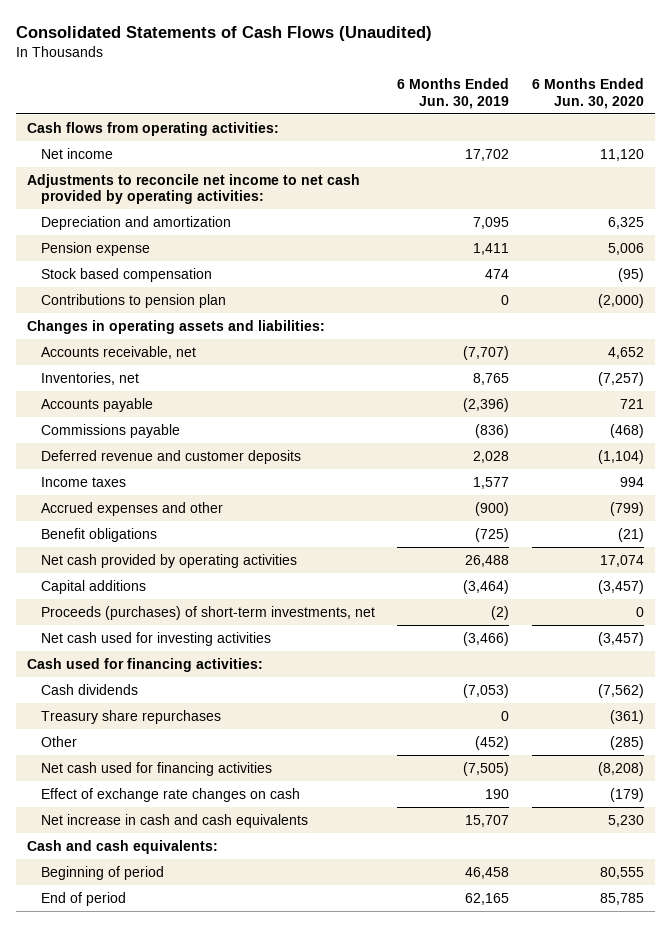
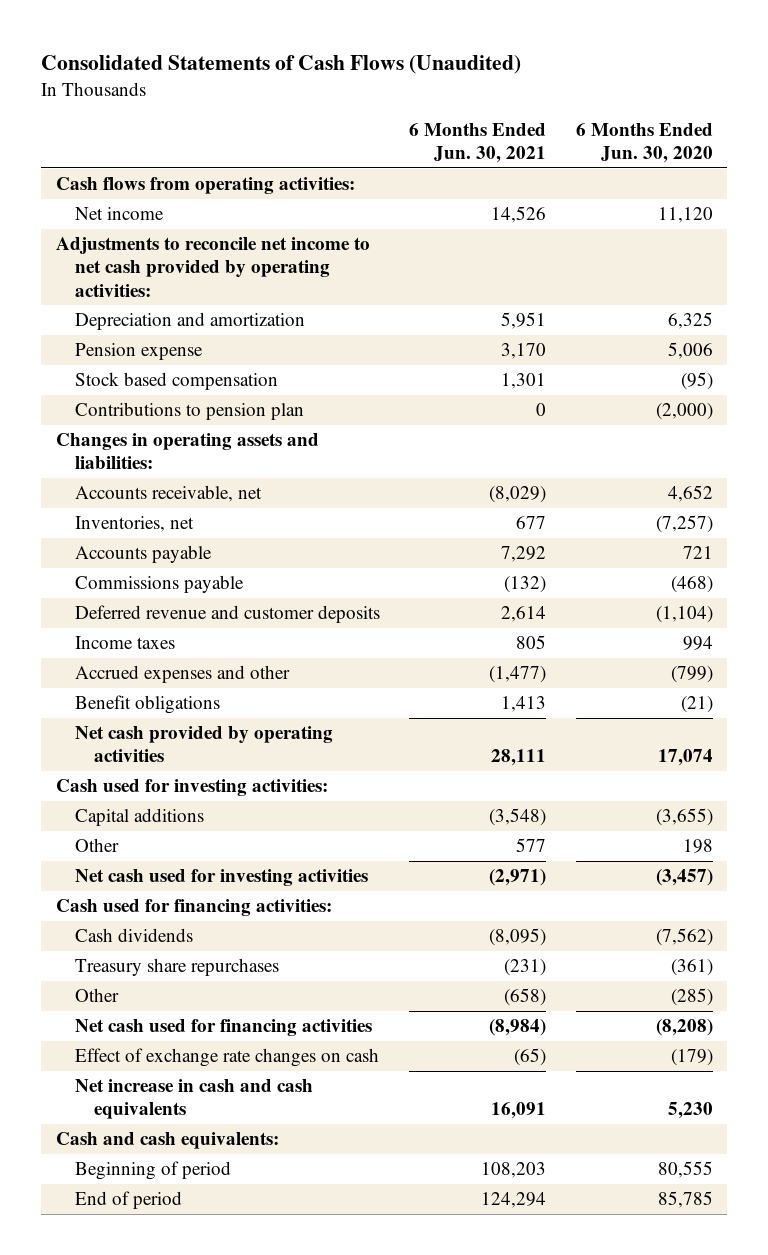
[397,77,510,109] 6 Months Ended Jun. 30, 2019 -> none
none -> [409,122,547,163] 6 Months Ended Jun. 30, 2021
[40,605,375,620] Proceeds (purchases) of short-term investments, net -> none
none -> [55,779,328,797] Cash used for investing activities:
[598,579,645,594] (3,457) -> [655,808,713,827] (3,655)
none -> [74,838,119,853] Other

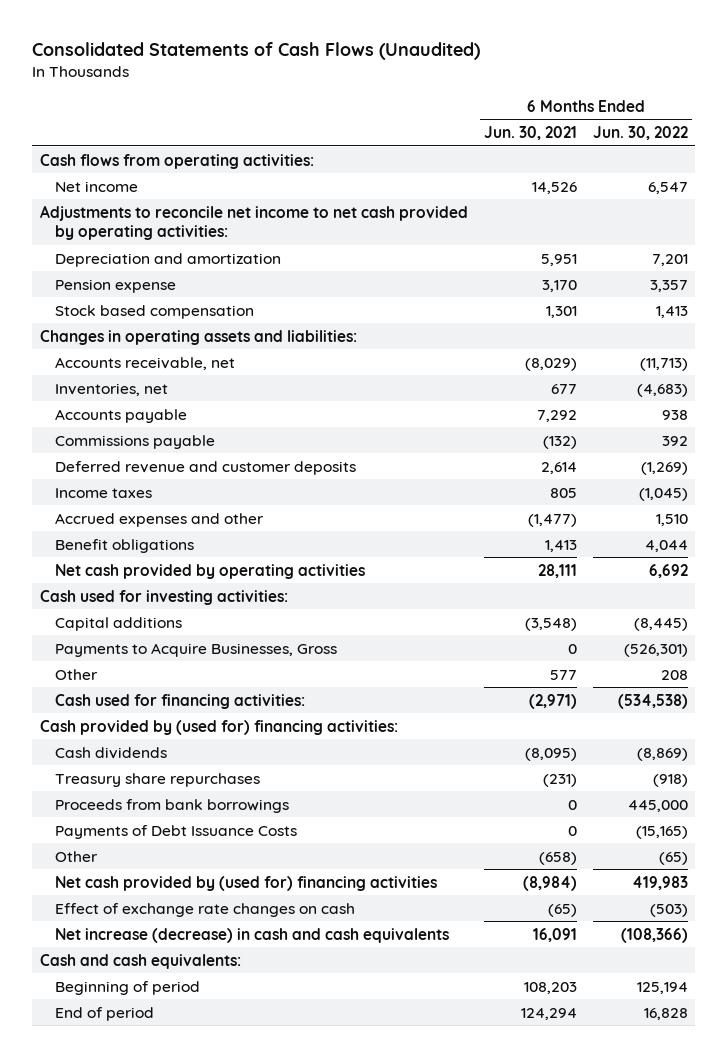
[575,122,713,163] 6 Months Ended Jun. 30, 2020 -> none
none -> [592,126,688,141] Jun. 30, 2022
[74,402,304,421] Contributions to pension plan -> none
none -> [55,642,338,657] Payments to Acquire Businesses, Gross
[74,869,368,887] Net cash used for investing activities -> [55,693,306,709] Cash used for financing activities:
[55,899,332,917] Cash used for financing activities: -> [39,719,398,735] Cash provided by (used for) financing activities:
none -> [55,798,290,813] Proceeds from bank borrowings
none -> [55,824,298,839] Payments of Debt Issuance Costs
[74,1019,372,1037] Net cash used for financing activities -> [55,875,438,891] Net cash provided by (used for) financing activities
[74,1079,313,1120] Net increase in cash and cash equivalents -> [55,927,450,943] Net increase (decrease) in cash and cash equivalents

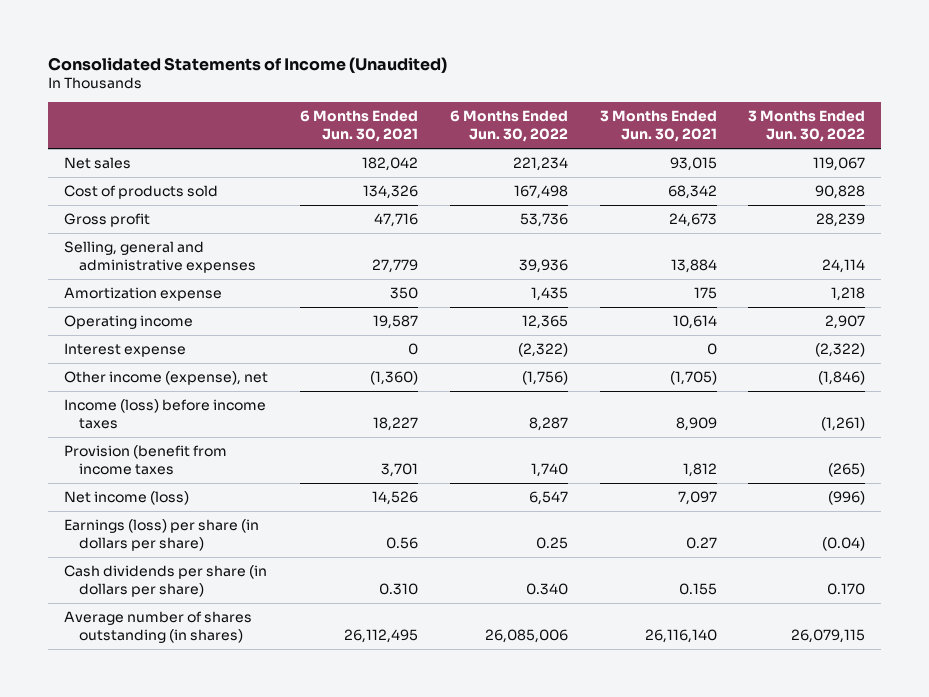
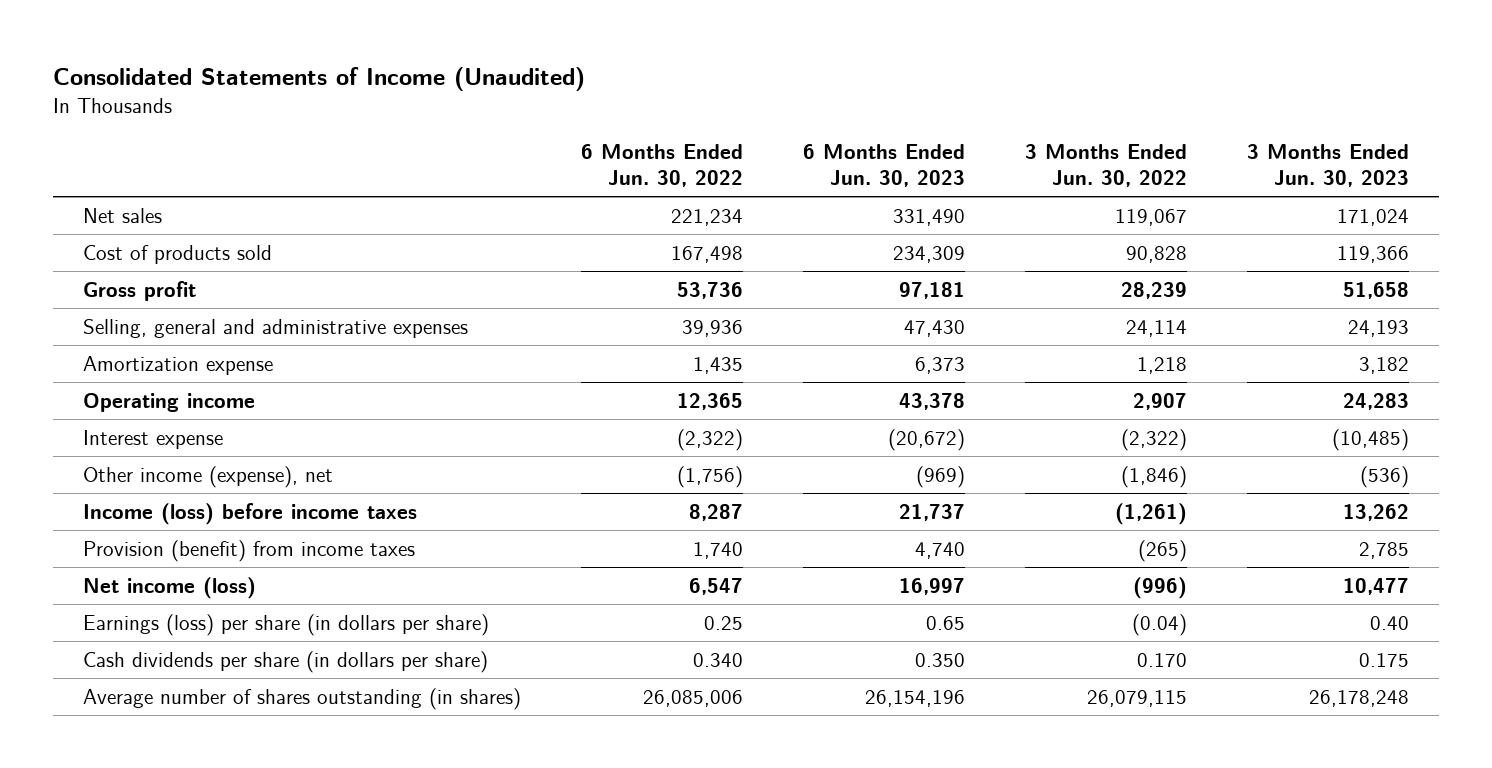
[299,110,418,143] 6 Months Ended Jun. 30, 2021 -> none
[599,110,717,143] 3 Months Ended Jun. 30, 2021 -> none
none -> [803,143,966,188] 6 Months Ended Jun. 30, 2023
none -> [1247,143,1410,188] 3 Months Ended Jun. 30, 2023
[64,445,228,475] Provision (benefit from income taxes -> [83,539,416,562] Provision (benefit) from income taxes

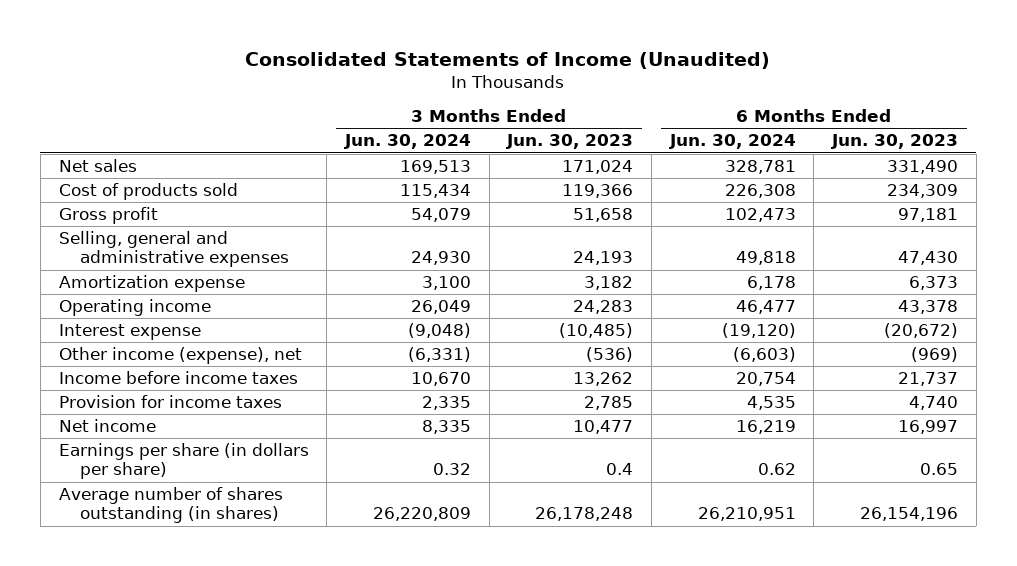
[581,143,744,188] 6 Months Ended Jun. 30, 2022 -> none
[1025,143,1188,188] 3 Months Ended Jun. 30, 2022 -> none
none -> [343,134,471,150] Jun. 30, 2024
none -> [668,134,796,150] Jun. 30, 2024
[83,650,489,673] Cash dividends per share (in dollars per share) -> none
[83,502,418,525] Income (loss) before income taxes -> [58,371,298,385] Income before income taxes
[83,539,416,562] Provision (benefit) from income taxes -> [58,395,282,409] Provision for income taxes
[83,576,257,599] Net income (loss) -> [58,419,156,433] Net income
[83,613,490,636] Earnings (loss) per share (in dollars per share) -> [58,443,309,480] Earnings per share (in dollars per share)
[1370,615,1410,630] 0.40 -> [606,463,634,476] 0.4

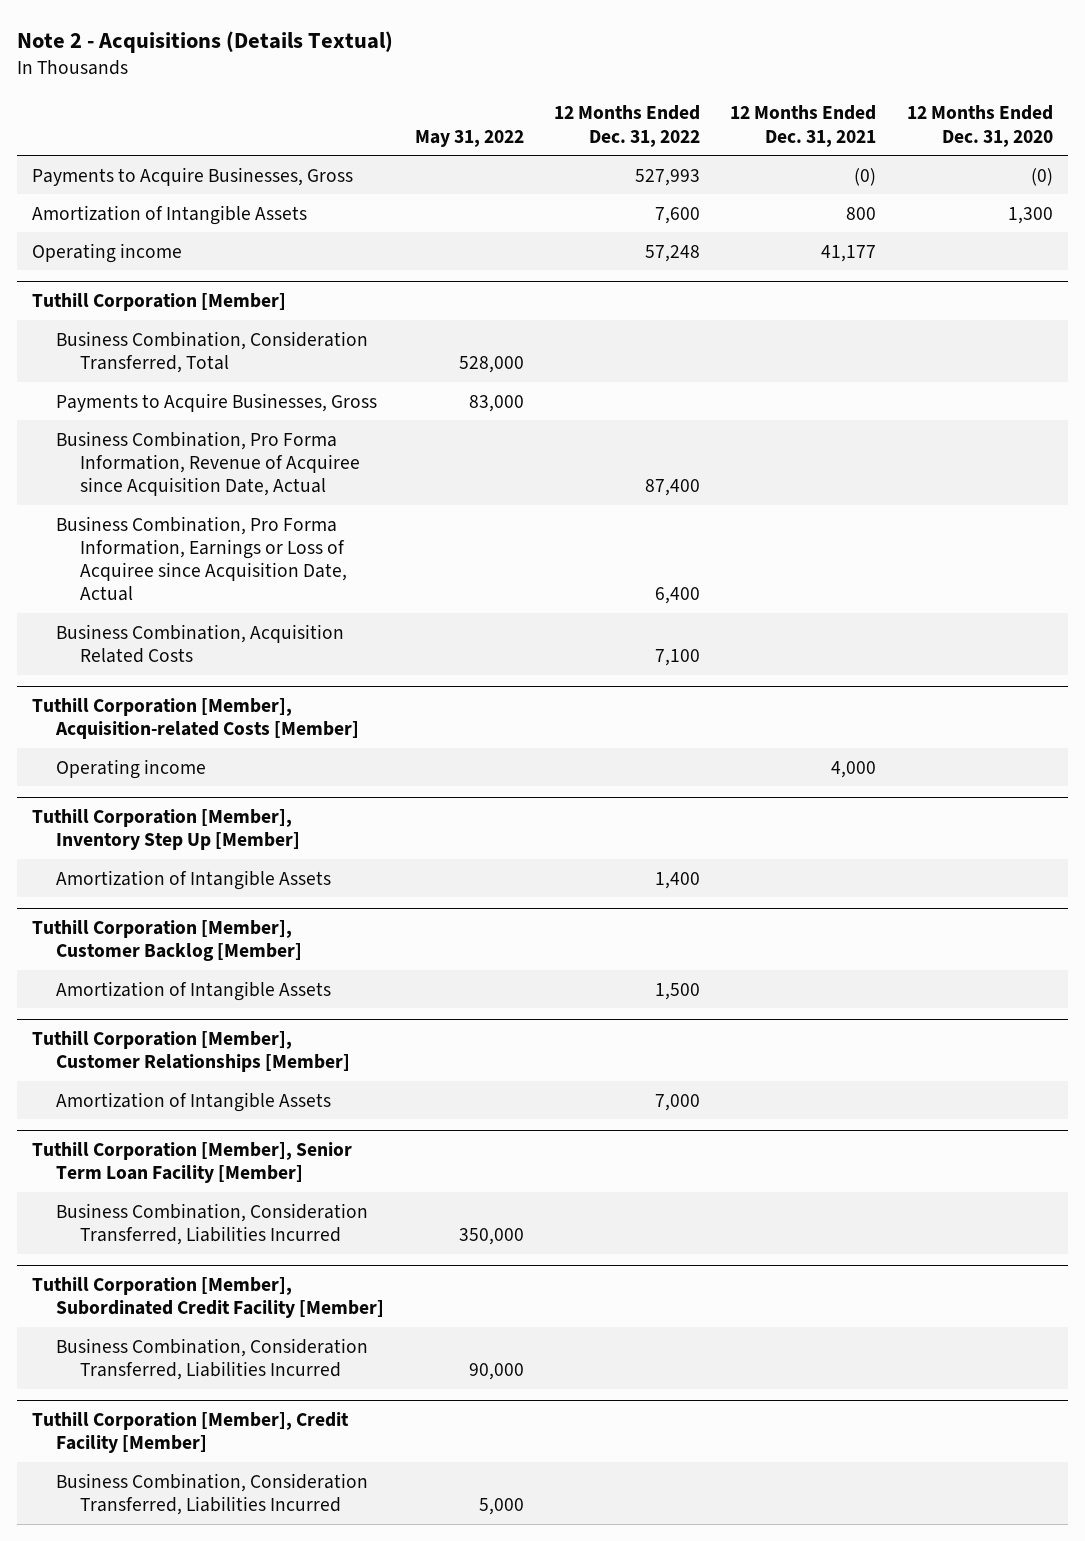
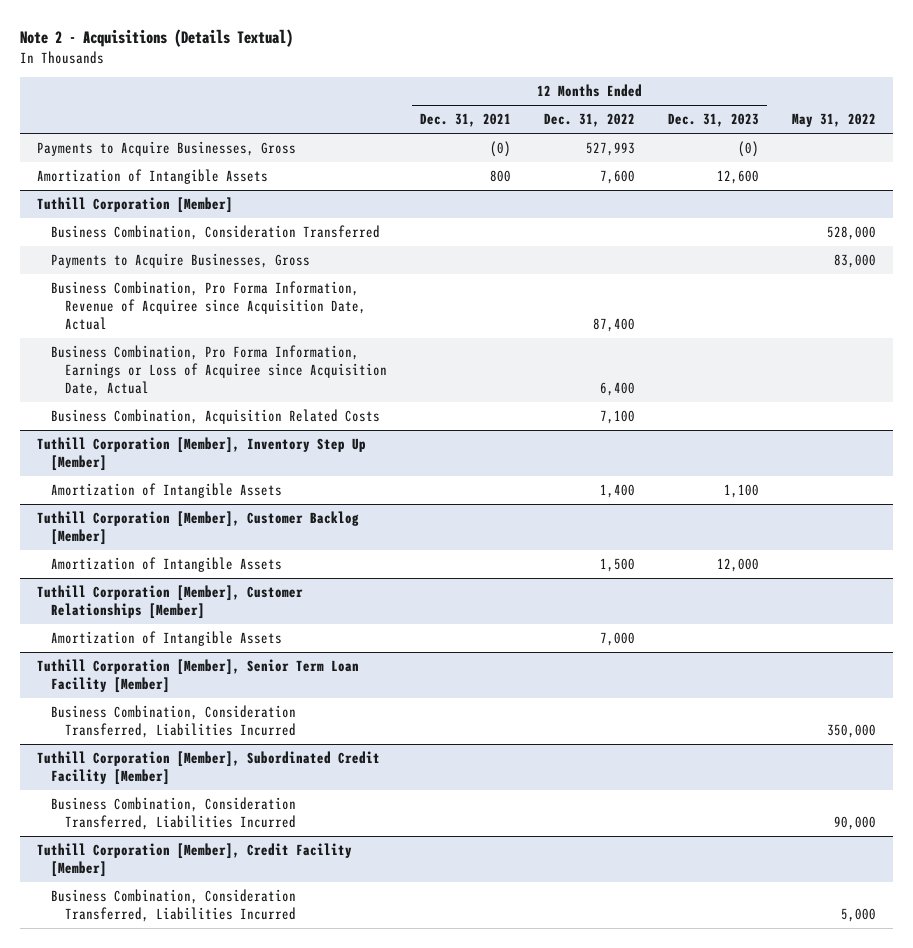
[906,105,1053,147] 12 Months Ended Dec. 31, 2020 -> none
none -> [668,113,760,128] Dec. 31, 2023
[32,242,183,263] Operating income -> none
[56,330,369,373] Business Combination, Consideration Transferred, Total -> [50,225,380,241] Business Combination, Consideration Transferred
[32,698,360,740] Tuthill Corporation [Member], Acquisition-related Costs [Member] -> none
[56,758,207,779] Operating income -> none

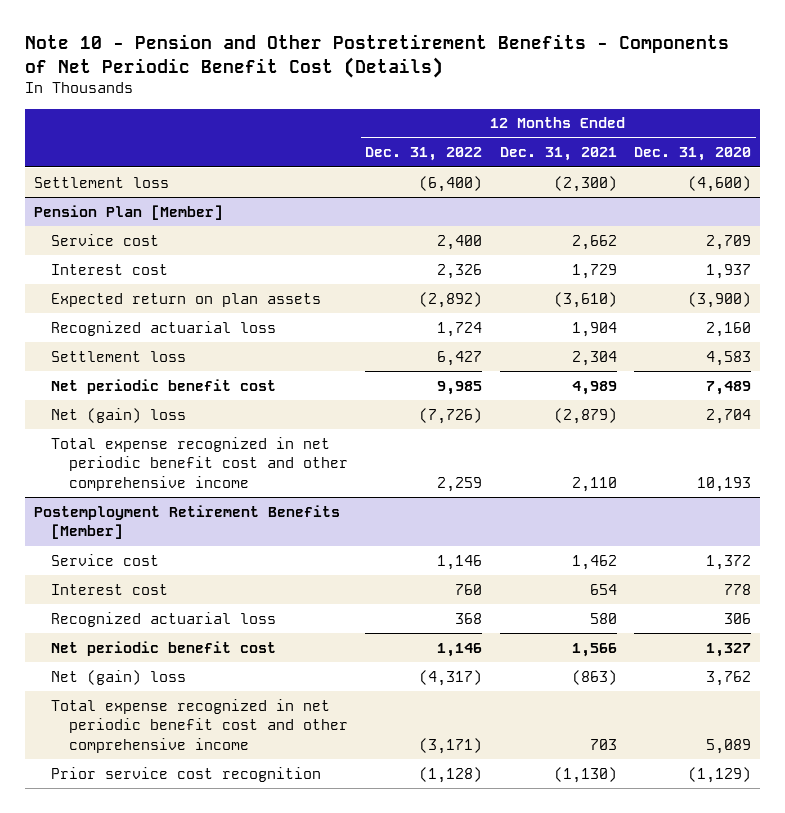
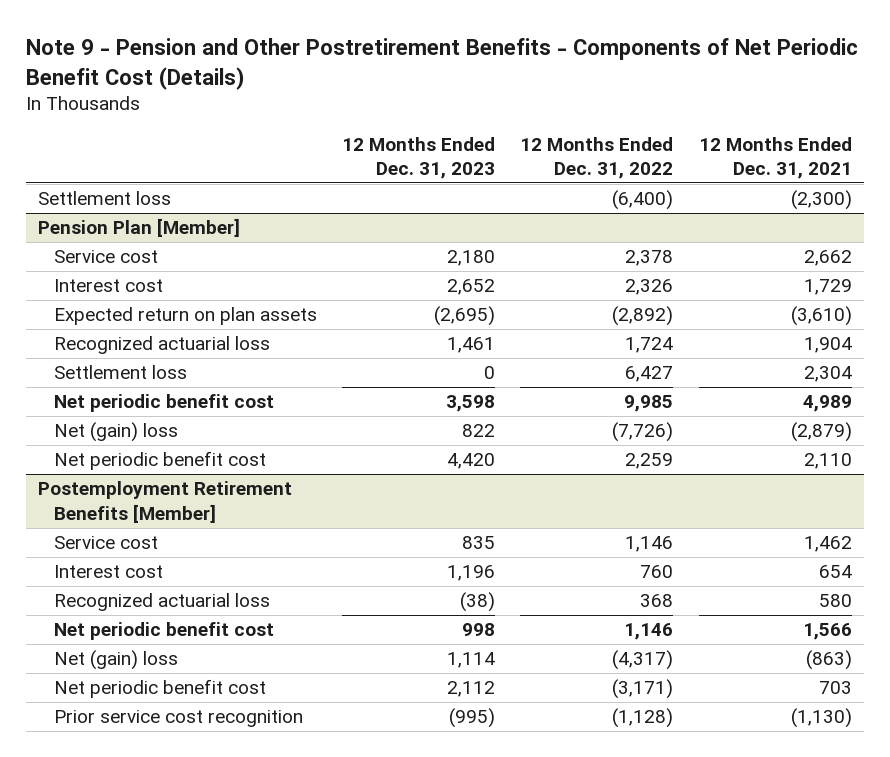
[25,34,730,78] Note 10 - Pension and Other Postretirement Benefits - Components of Net Periodic Benefit Cost (Details) -> [25,38,858,90] Note 9 - Pension and Other Postretirement Benefits - Components of Net Periodic Benefit Cost (Details)
[634,147,752,162] Dec. 31, 2020 -> none
none -> [342,136,496,179] 12 Months Ended Dec. 31, 2023
[437,234,483,250] 2,400 -> [625,250,674,267] 2,378
[51,436,348,492] Total expense recognized in net periodic benefit cost and other comprehensive income -> [54,451,267,471] Net periodic benefit cost
[51,698,348,754] Total expense recognized in net periodic benefit cost and other comprehensive income -> [54,679,267,699] Net periodic benefit cost

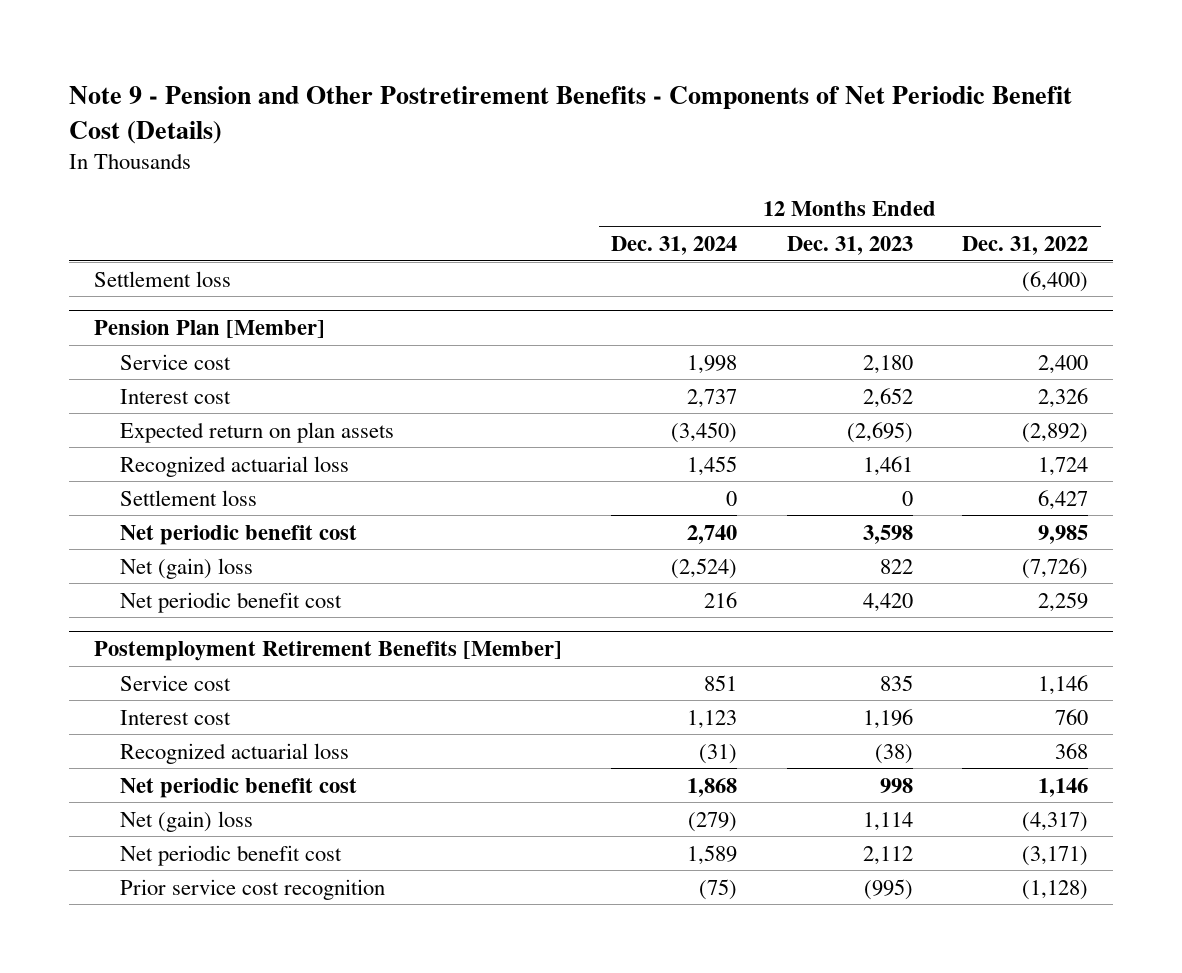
[698,136,852,179] 12 Months Ended Dec. 31, 2021 -> none
none -> [611,235,738,255] Dec. 31, 2024
[625,250,674,267] 2,378 -> [1038,354,1089,374] 2,400

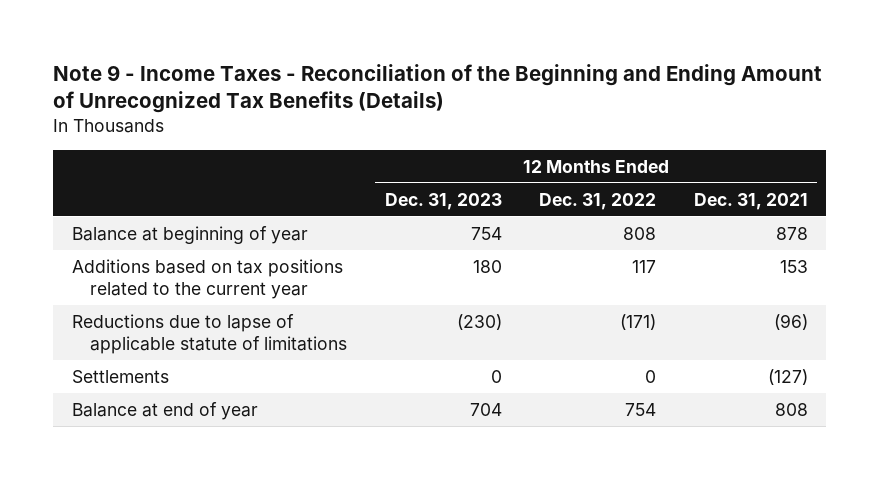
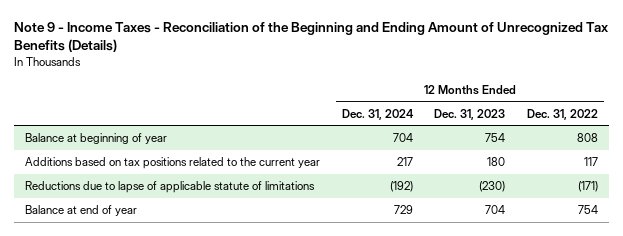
[693,192,808,210] Dec. 31, 2021 -> none
none -> [341,108,414,120] Dec. 31, 2024
[72,369,170,383] Settlements -> none

